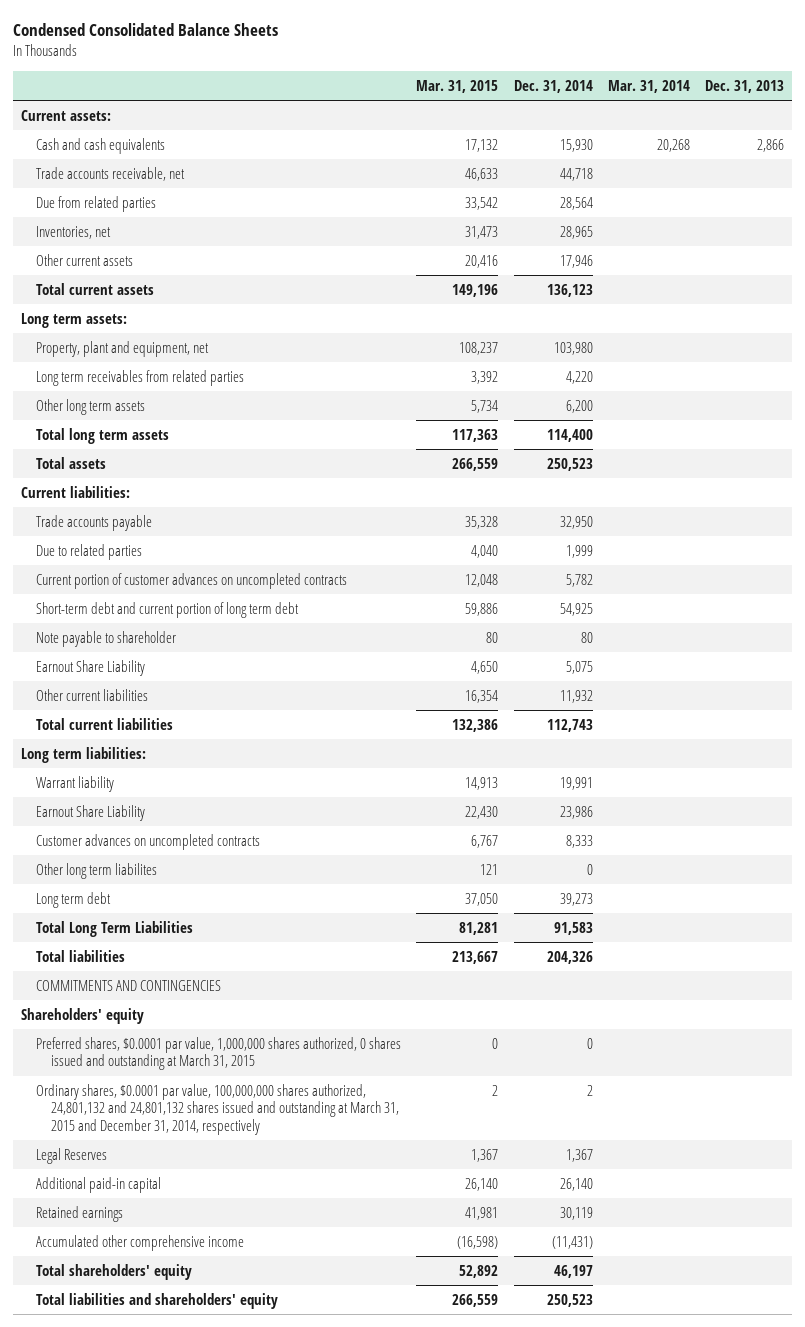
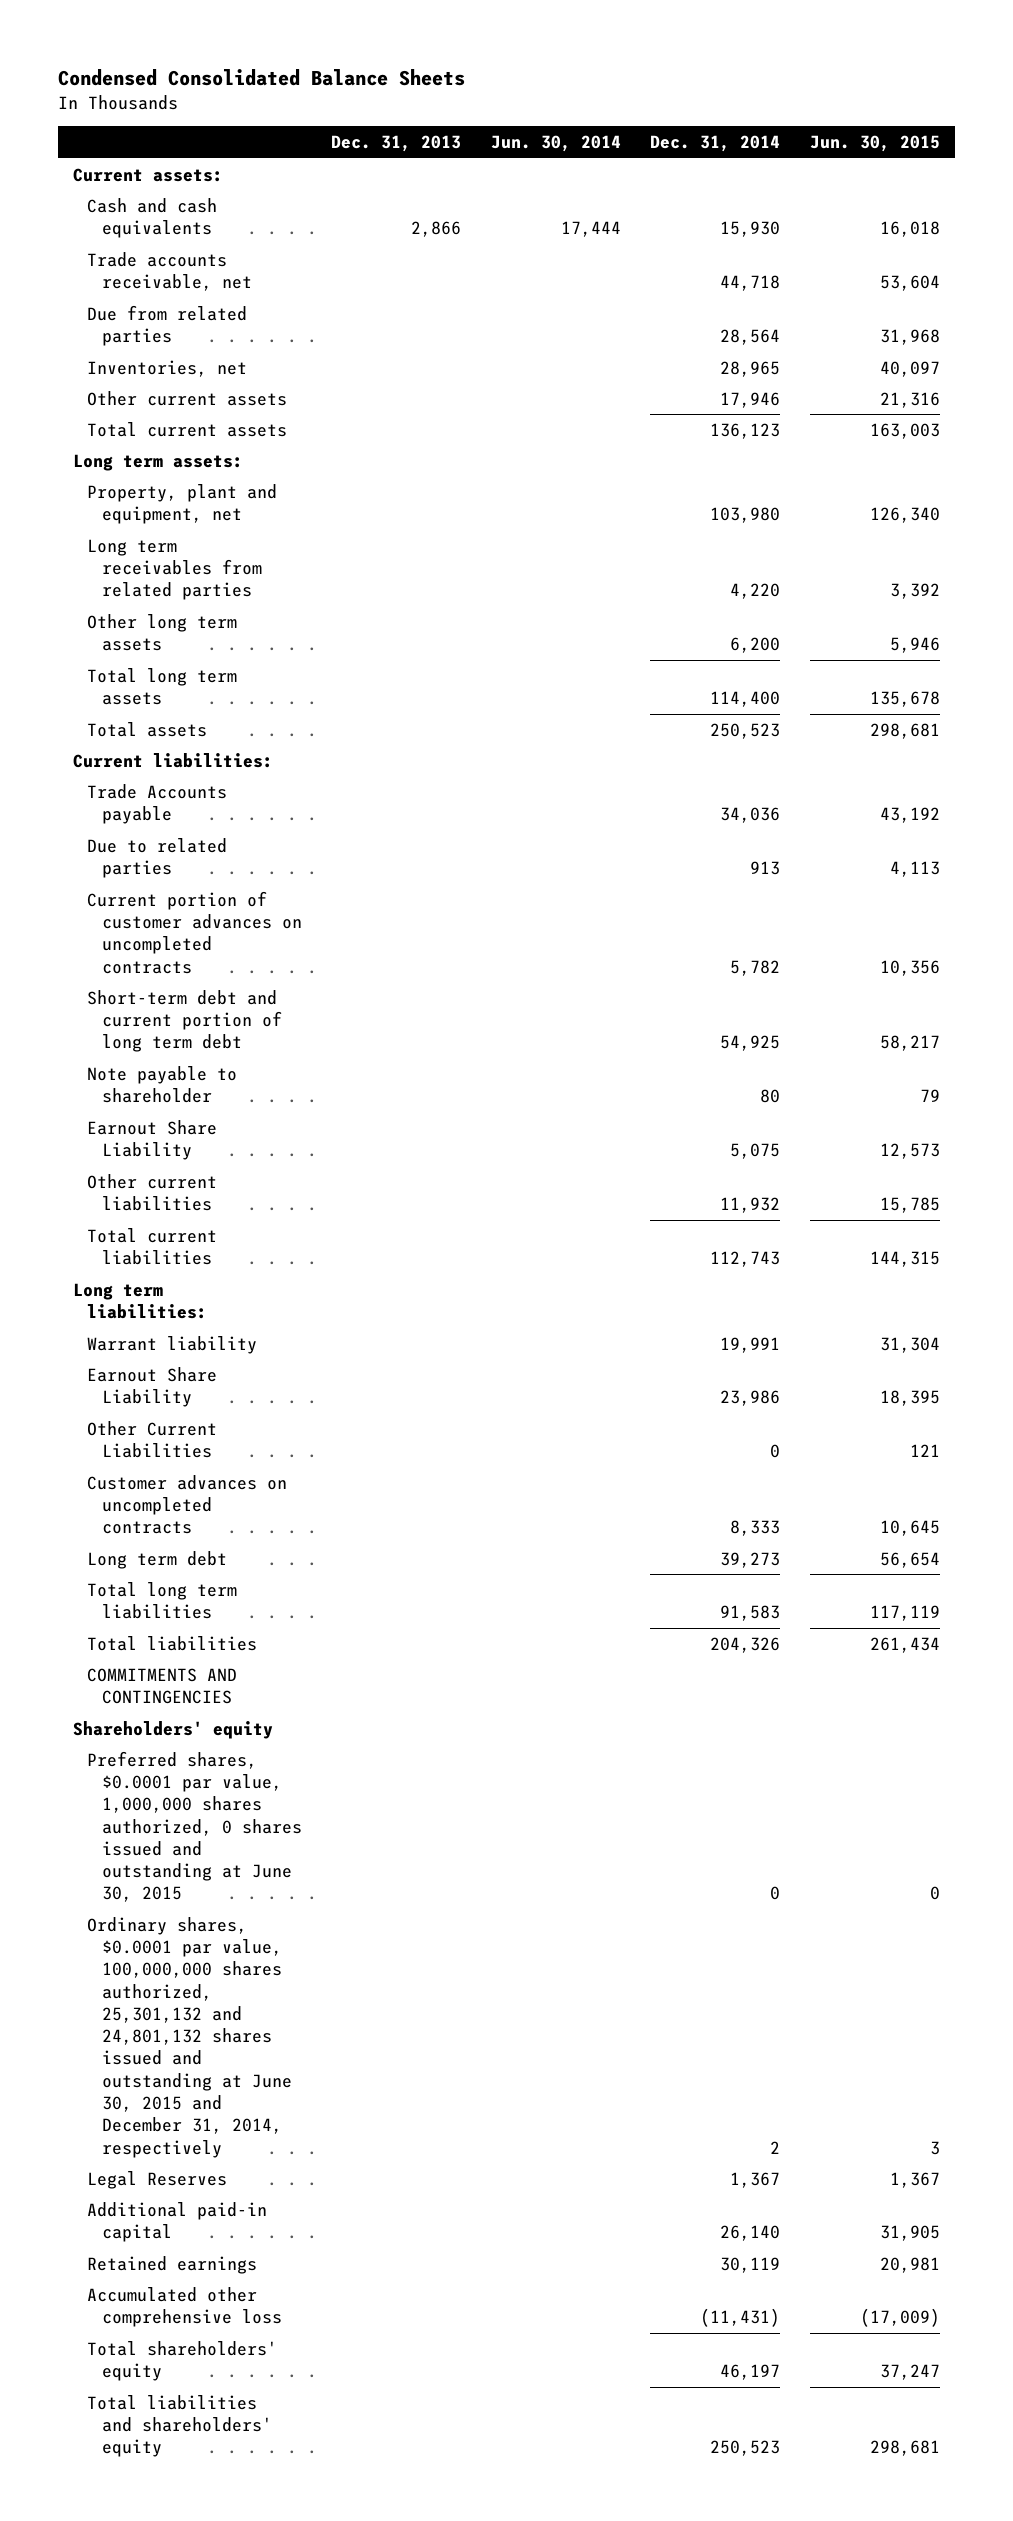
[416,79,499,93] Mar. 31, 2015 -> none
[607,79,690,93] Mar. 31, 2014 -> none
none -> [490,135,621,153] Jun. 30, 2014
none -> [809,135,940,153] Jun. 30, 2015
[36,514,153,531] Trade accounts payable -> [87,783,228,825] Trade Accounts payable
[559,515,593,529] 32,950 -> [720,807,781,824] 34,036
[565,544,593,558] 1,999 -> [750,861,781,876] 913
none -> [87,1420,218,1459] Other Current Liabilities
[36,862,158,879] Other long term liabilites -> none
[36,920,194,937] Total Long Term Liabilities -> [87,1581,238,1620] Total long term liabilities
[36,1036,402,1071] Preferred shares, $0.0001 par value, 1,000,000 shares authorized, 0 shares issued and outstanding at March 31, 2015 -> [87,1750,302,1903] Preferred shares, $0.0001 par value, 1,000,000 shares authorized, 0 shares issued and outstanding at June 30, 2015
[36,1083,400,1135] Ordinary shares, $0.0001 par value, 100,000,000 shares authorized, 24,801,132 and 24,801,132 shares issued and outstanding at March 31, 2015 and December 31, 2014, respectively -> [87,1916,292,2158] Ordinary shares, $0.0001 par value, 100,000,000 shares authorized, 25,301,132 and 24,801,132 shares issued and outstanding at June 30, 2015 and December 31, 2014, respectively
[36,1234,245,1251] Accumulated other comprehensive income -> [87,2286,282,2328] Accumulated other comprehensive loss

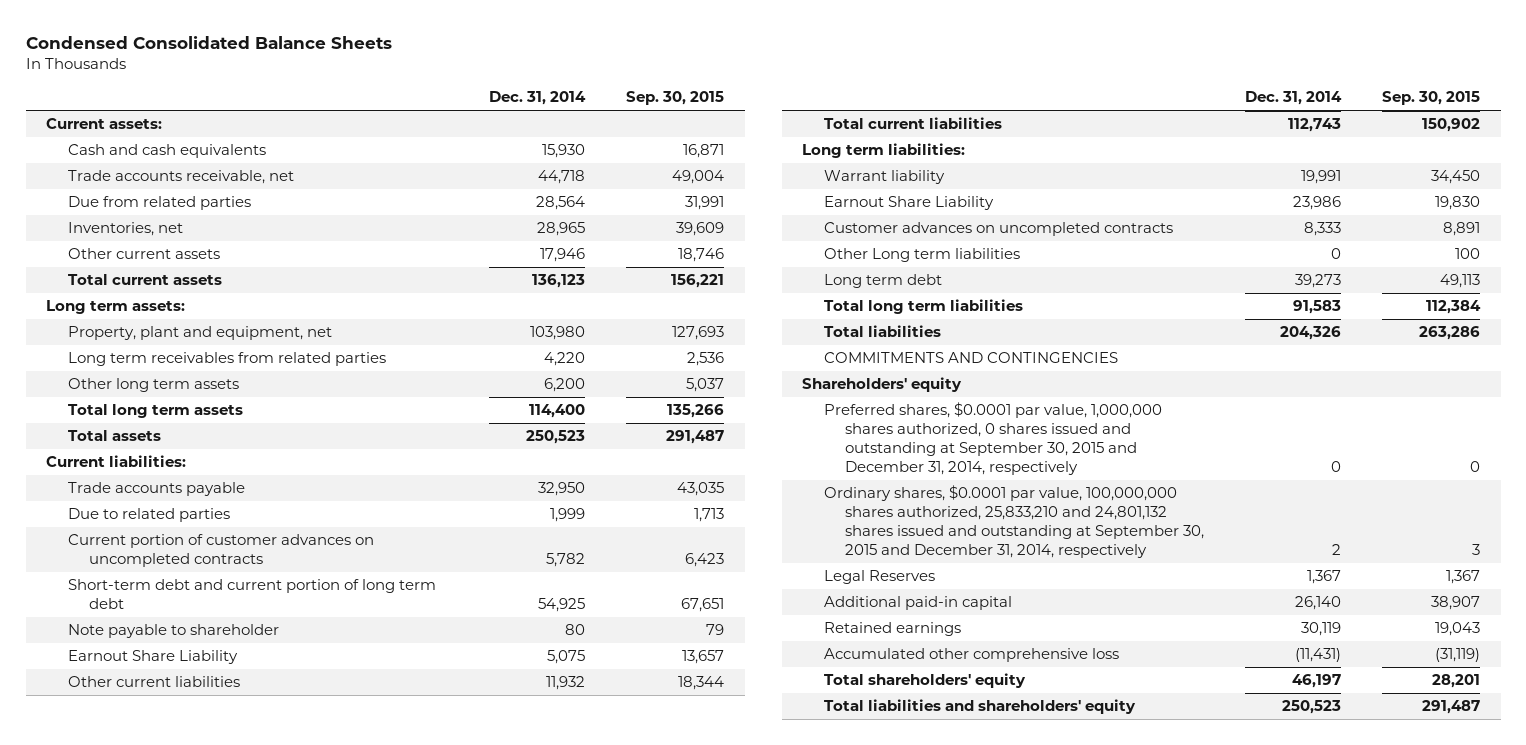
[331,135,462,153] Dec. 31, 2013 -> none
[490,135,621,153] Jun. 30, 2014 -> none
[809,135,940,153] Jun. 30, 2015 -> none
none -> [626,91,725,106] Sep. 30, 2015
[87,783,228,825] Trade Accounts payable -> [67,482,245,497] Trade accounts payable
[720,807,781,824] 34,036 -> [538,482,586,497] 32,950
[750,861,781,876] 913 -> [550,508,586,523] 1,999
[87,1420,218,1459] Other Current Liabilities -> none
none -> [823,248,1020,263] Other Long term liabilities
[87,1750,302,1903] Preferred shares, $0.0001 par value, 1,000,000 shares authorized, 0 shares issued and outstanding at June 30, 2015 -> [823,402,1162,476] Preferred shares, $0.0001 par value, 1,000,000 shares authorized, 0 shares issued and outstanding at September 30, 2015 and December 31, 2014, respectively
[87,1916,292,2158] Ordinary shares, $0.0001 par value, 100,000,000 shares authorized, 25,301,132 and 24,801,132 shares issued and outstanding at June 30, 2015 and December 31, 2014, respectively -> [823,485,1205,559] Ordinary shares, $0.0001 par value, 100,000,000 shares authorized, 25,833,210 and 24,801,132 shares issued and outstanding at September 30, 2015 and December 31, 2014, respectively

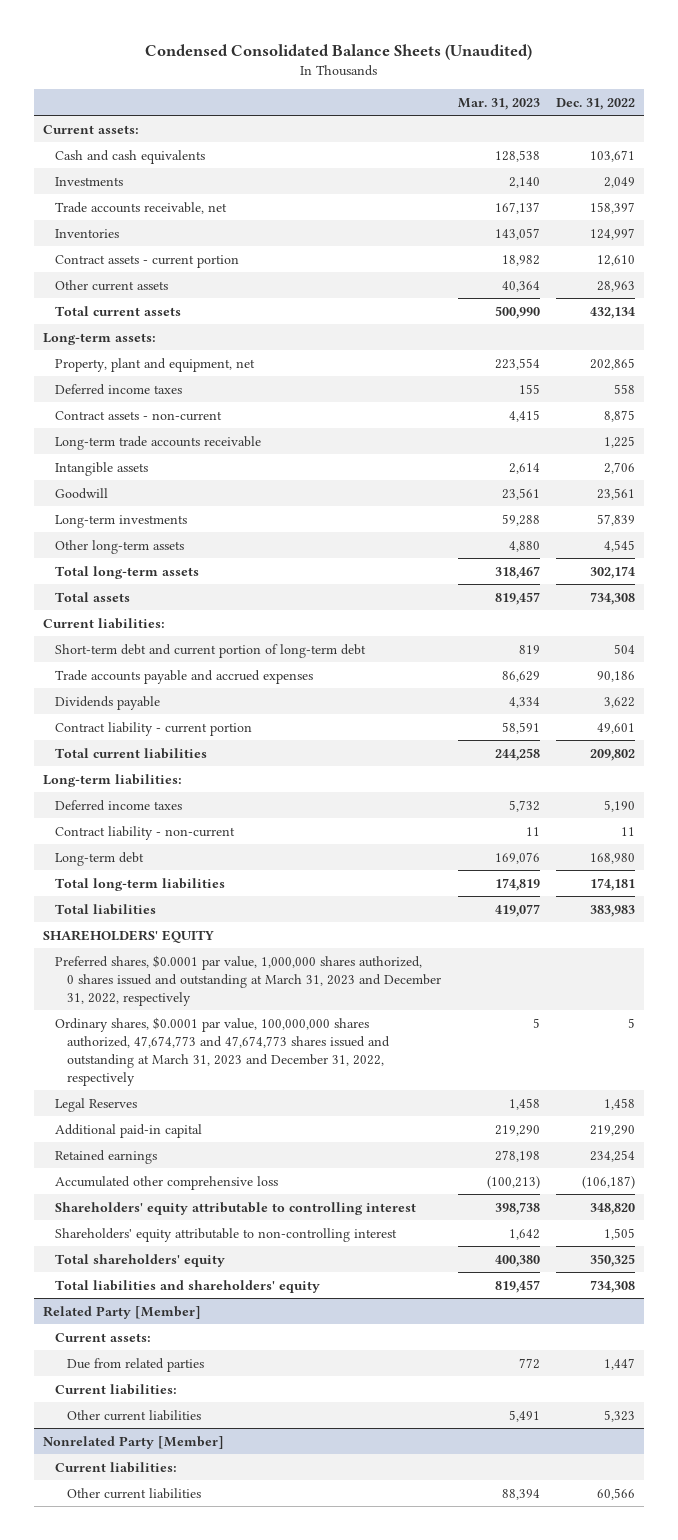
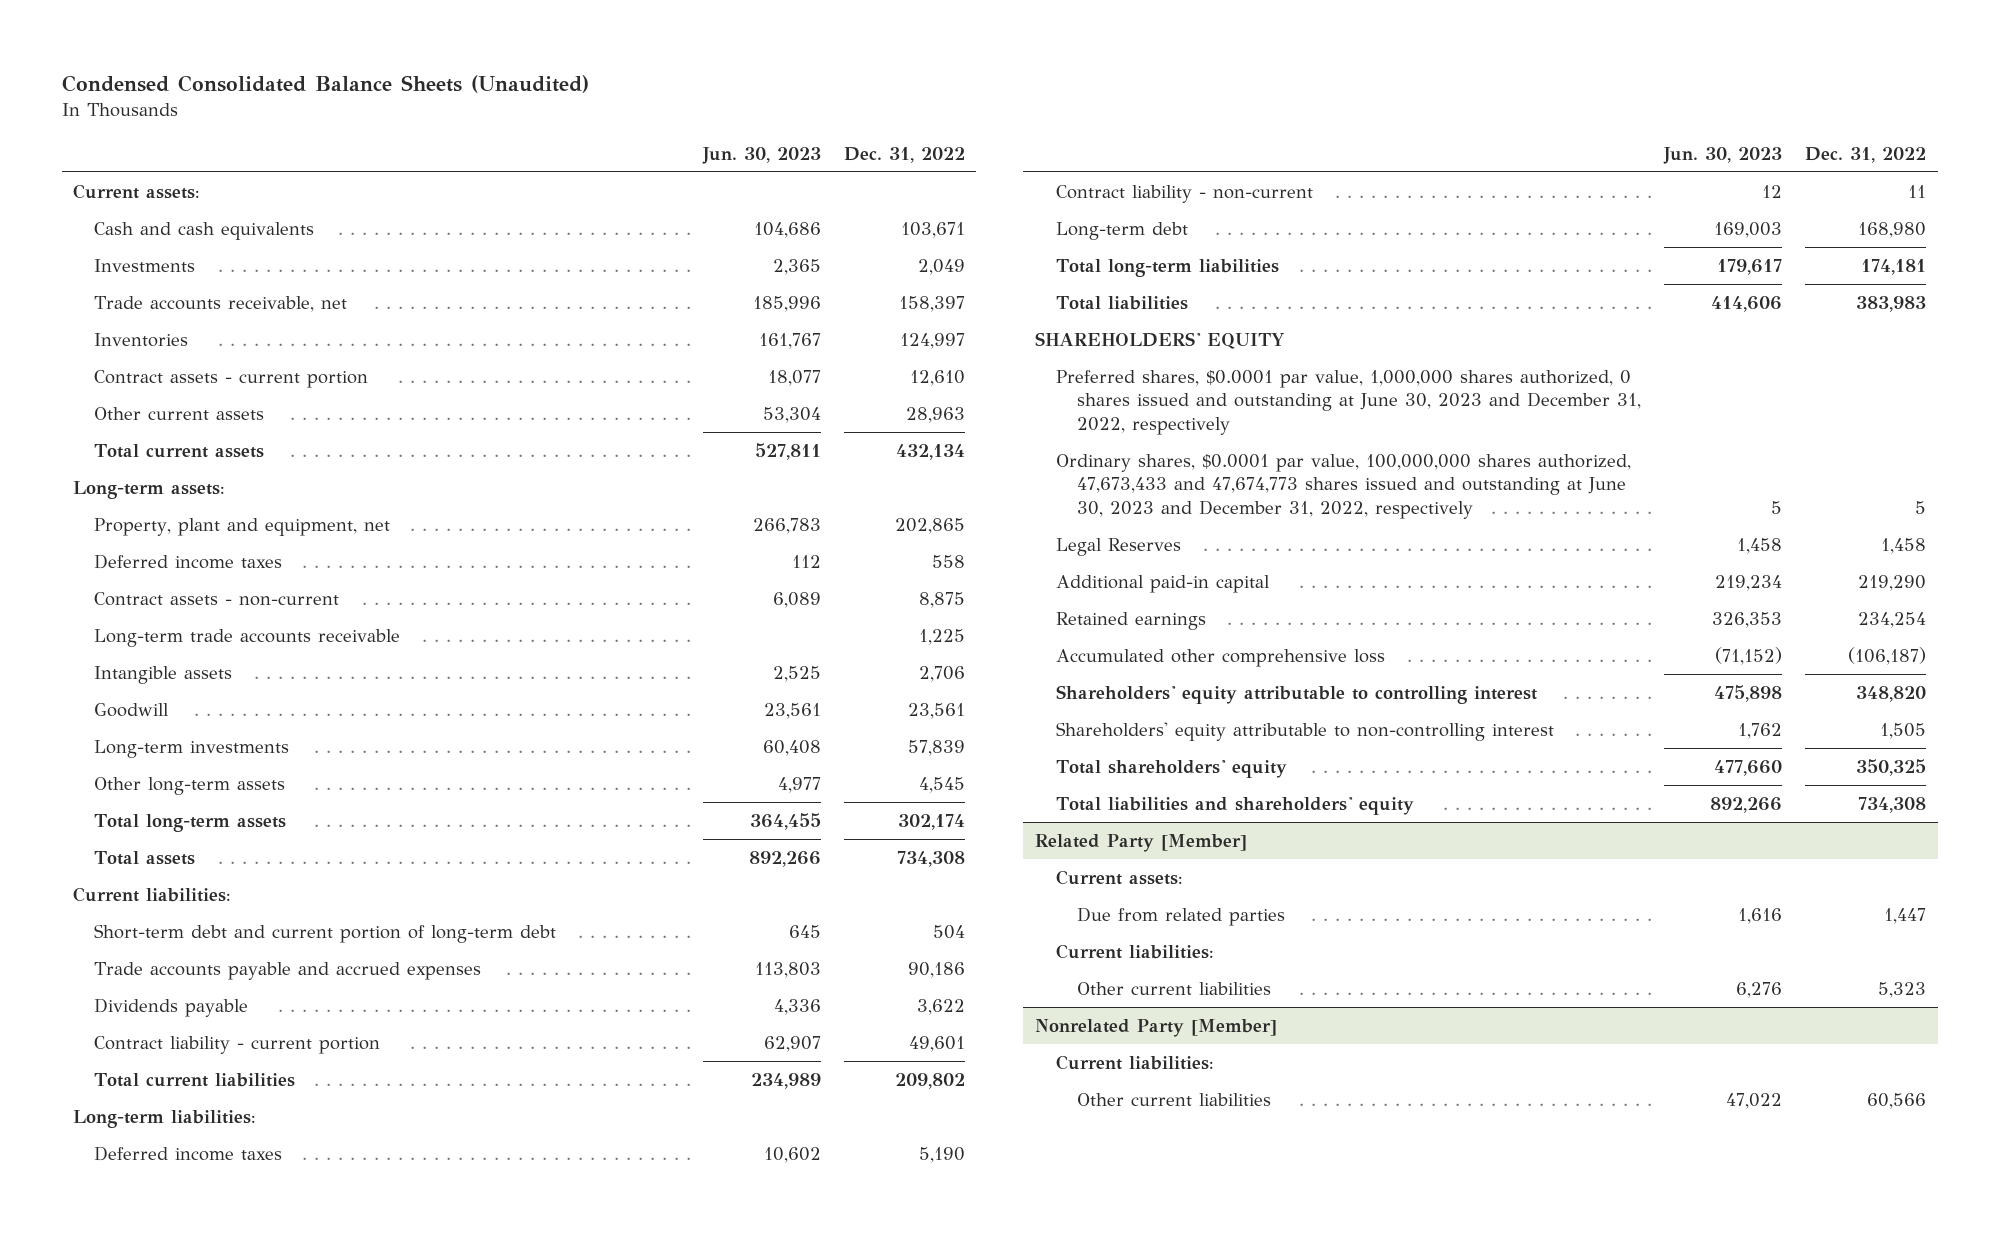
[457,98,540,111] Mar. 31, 2023 -> none
none -> [701,146,821,164] Jun. 30, 2023
[54,954,441,1006] Preferred shares, $0.0001 par value, 1,000,000 shares authorized, 0 shares issued and outstanding at March 31, 2023 and December 31, 2022, respectively -> [1055,369,1641,435] Preferred shares, $0.0001 par value, 1,000,000 shares authorized, 0 shares issued and outstanding at June 30, 2023 and December 31, 2022, respectively
[54,1016,390,1086] Ordinary shares, $0.0001 par value, 100,000,000 shares authorized, 47,674,773 and 47,674,773 shares issued and outstanding at March 31, 2023 and December 31, 2022, respectively -> [1055,453,1631,519] Ordinary shares, $0.0001 par value, 100,000,000 shares authorized, 47,673,433 and 47,674,773 shares issued and outstanding at June 30, 2023 and December 31, 2022, respectively

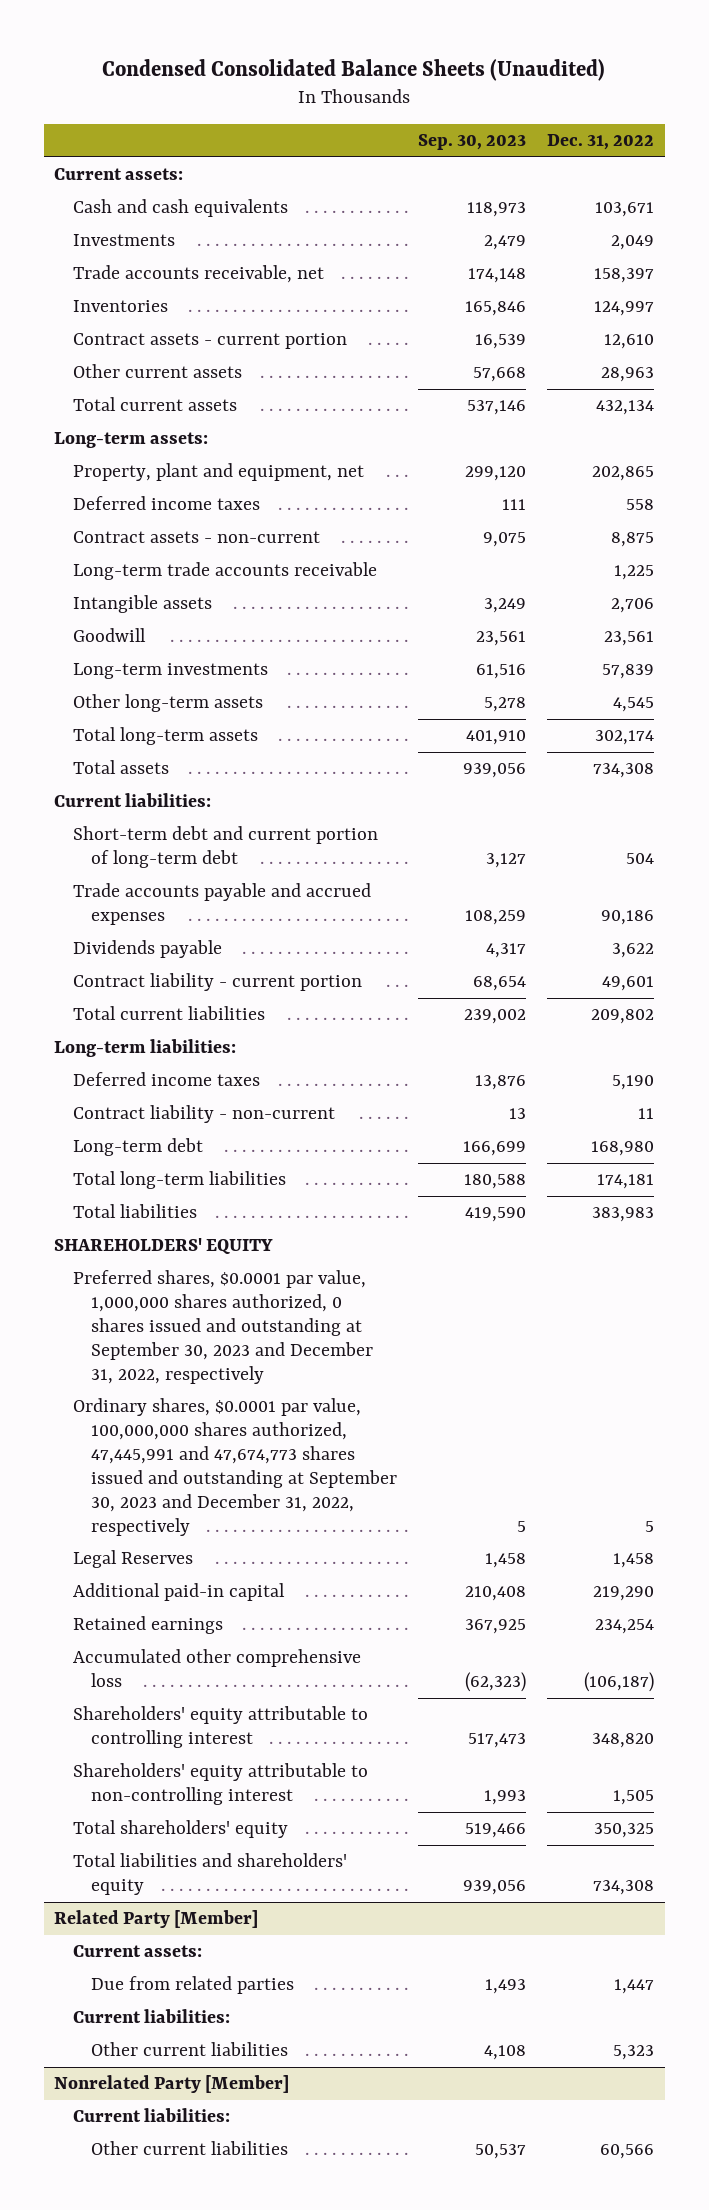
[701,146,821,164] Jun. 30, 2023 -> none
none -> [418,134,527,151] Sep. 30, 2023
[1055,369,1641,435] Preferred shares, $0.0001 par value, 1,000,000 shares authorized, 0 shares issued and outstanding at June 30, 2023 and December 31, 2022, respectively -> [72,1270,374,1384] Preferred shares, $0.0001 par value, 1,000,000 shares authorized, 0 shares issued and outstanding at September 30, 2023 and December 31, 2022, respectively
[1055,453,1631,519] Ordinary shares, $0.0001 par value, 100,000,000 shares authorized, 47,673,433 and 47,674,773 shares issued and outstanding at June 30, 2023 and December 31, 2022, respectively -> [72,1398,398,1536] Ordinary shares, $0.0001 par value, 100,000,000 shares authorized, 47,445,991 and 47,674,773 shares issued and outstanding at September 30, 2023 and December 31, 2022, respectively

